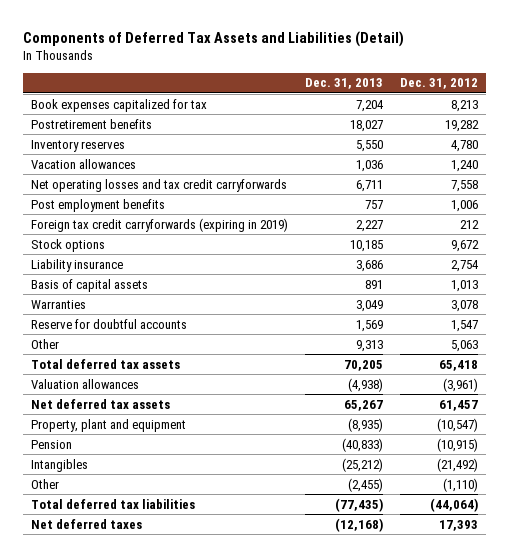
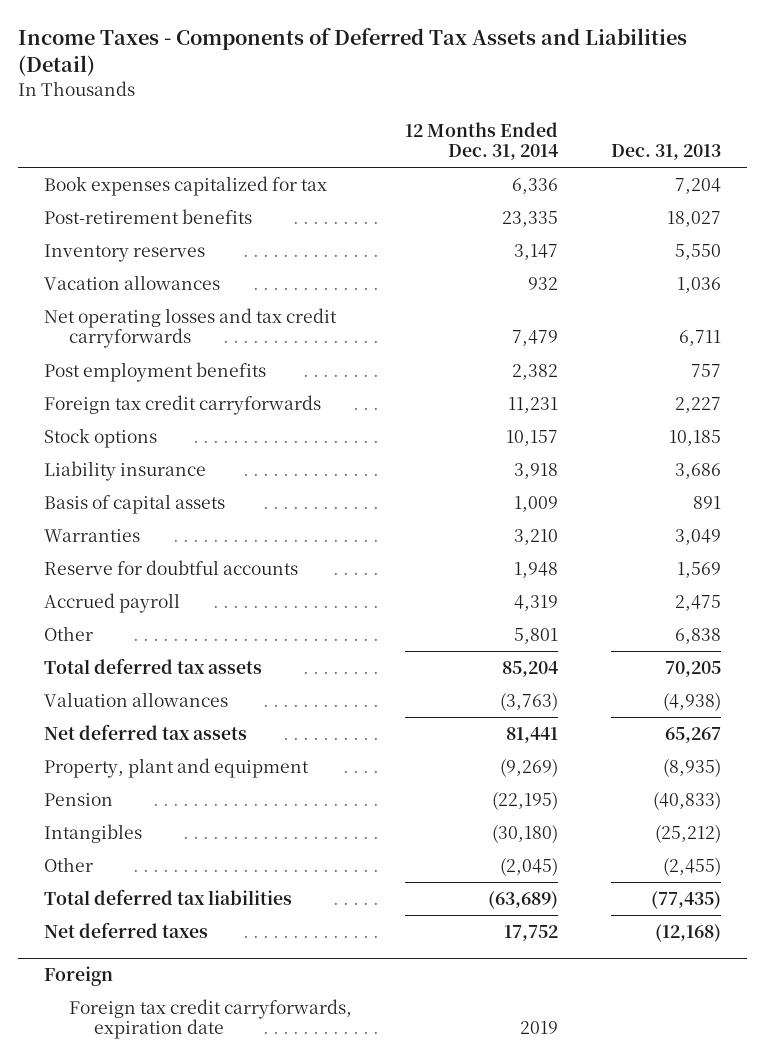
[22,30,404,47] Components of Deferred Tax Assets and Liabilities (Detail) -> [17,28,687,77] Income Taxes - Components of Deferred Tax Assets and Liabilities (Detail)
[399,78,478,90] Dec. 31, 2012 -> none
none -> [404,121,558,161] 12 Months Ended Dec. 31, 2014
[31,118,153,129] Postretirement benefits -> [44,208,253,224] Post-retirement benefits
[31,217,289,232] Foreign tax credit carryforwards (expiring in 2019) -> [44,394,322,415] Foreign tax credit carryforwards
none -> [44,592,181,613] Accrued payroll
[355,339,383,352] 9,313 -> [674,627,721,644] 6,838
none -> [44,966,114,987] Foreign
none -> [69,998,353,1040] Foreign tax credit carryforwards, expiration date

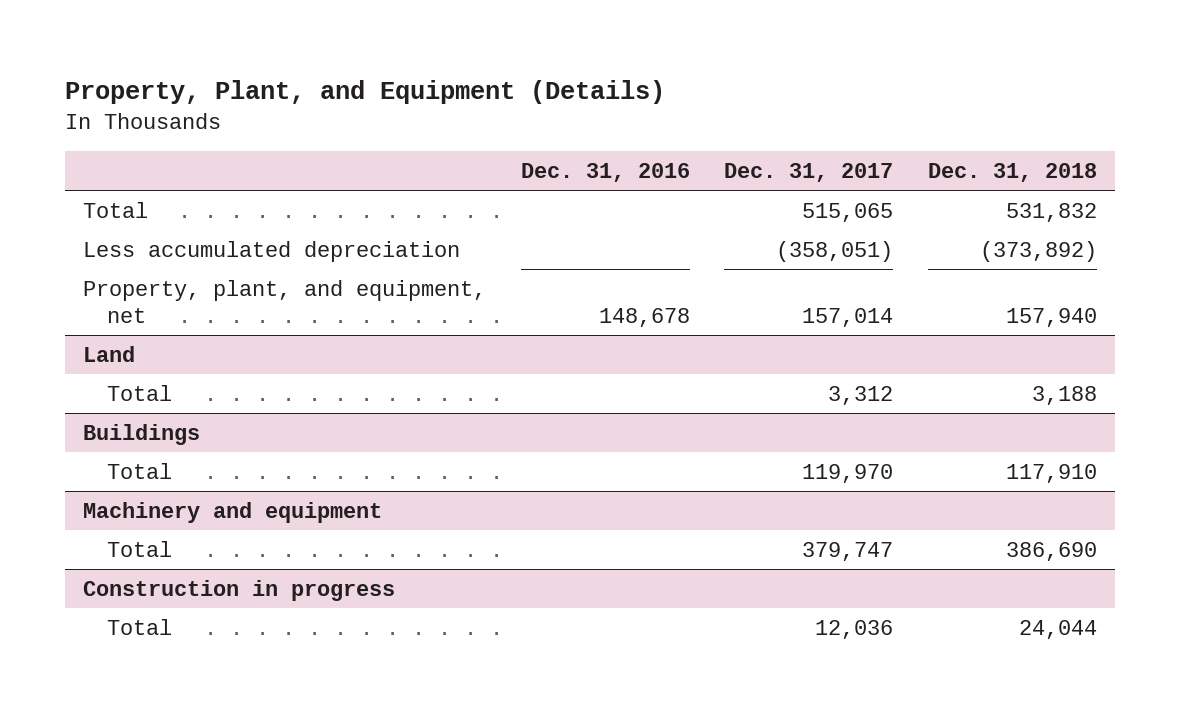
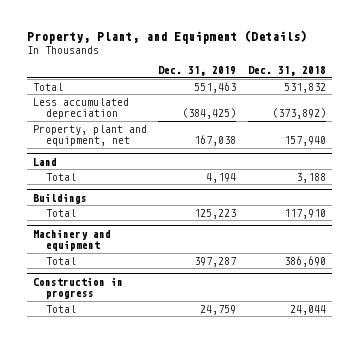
[520,163,690,183] Dec. 31, 2016 -> none
[724,163,894,183] Dec. 31, 2017 -> none
none -> [158,66,237,77] Dec. 31, 2019
[82,279,486,323] Property, plant, and equipment, net -> [32,124,147,147] Property, plant and equipment, net

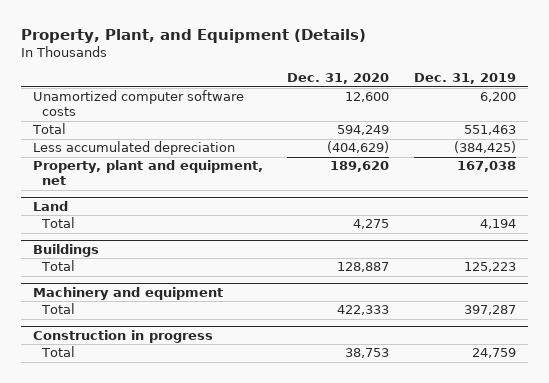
[247,66,326,77] Dec. 31, 2018 -> none
none -> [287,73,390,85] Dec. 31, 2020
none -> [32,90,244,117] Unamortized computer software costs

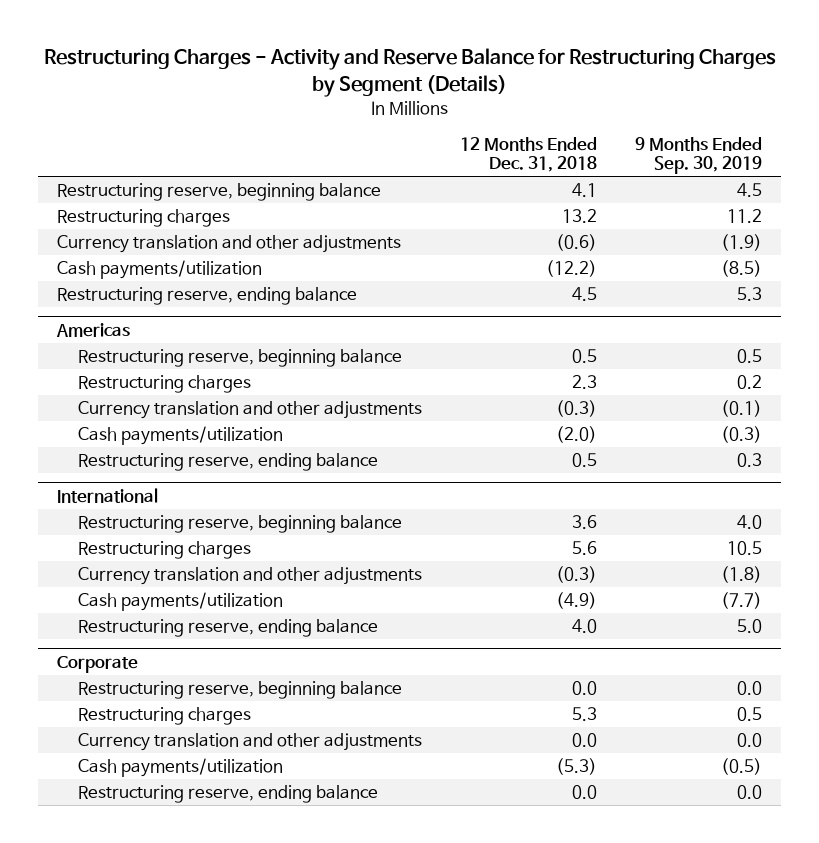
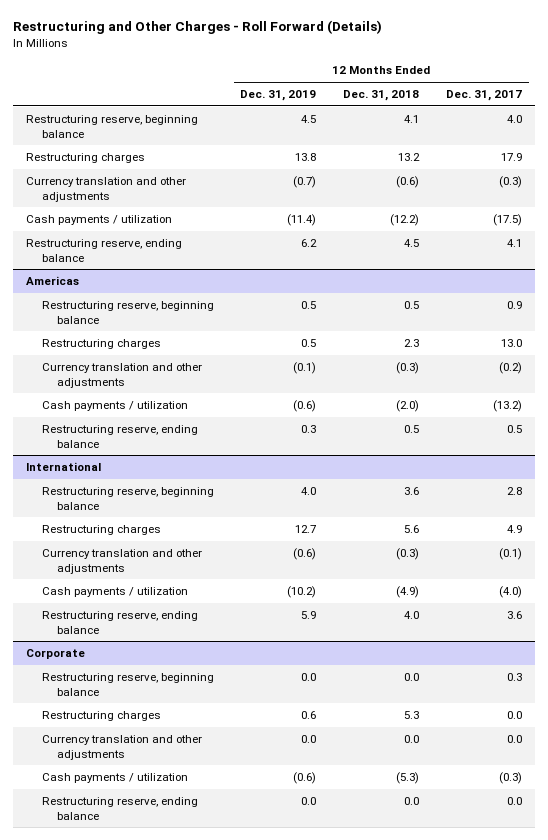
[43,48,776,97] Restructuring Charges - Activity and Reserve Balance for Restructuring Charges by Segment (Details) -> [12,20,382,35] Restructuring and Other Charges - Roll Forward (Details)
[635,136,763,175] 9 Months Ended Sep. 30, 2019 -> none
none -> [240,90,317,102] Dec. 31, 2019
none -> [445,90,522,102] Dec. 31, 2017
[56,260,262,280] Cash payments/utilization -> [26,214,173,225] Cash payments / utilization
[78,426,284,446] Cash payments/utilization -> [41,400,188,411] Cash payments / utilization
[78,592,284,612] Cash payments/utilization -> [41,586,188,597] Cash payments / utilization
[78,758,284,778] Cash payments/utilization -> [41,772,188,783] Cash payments / utilization

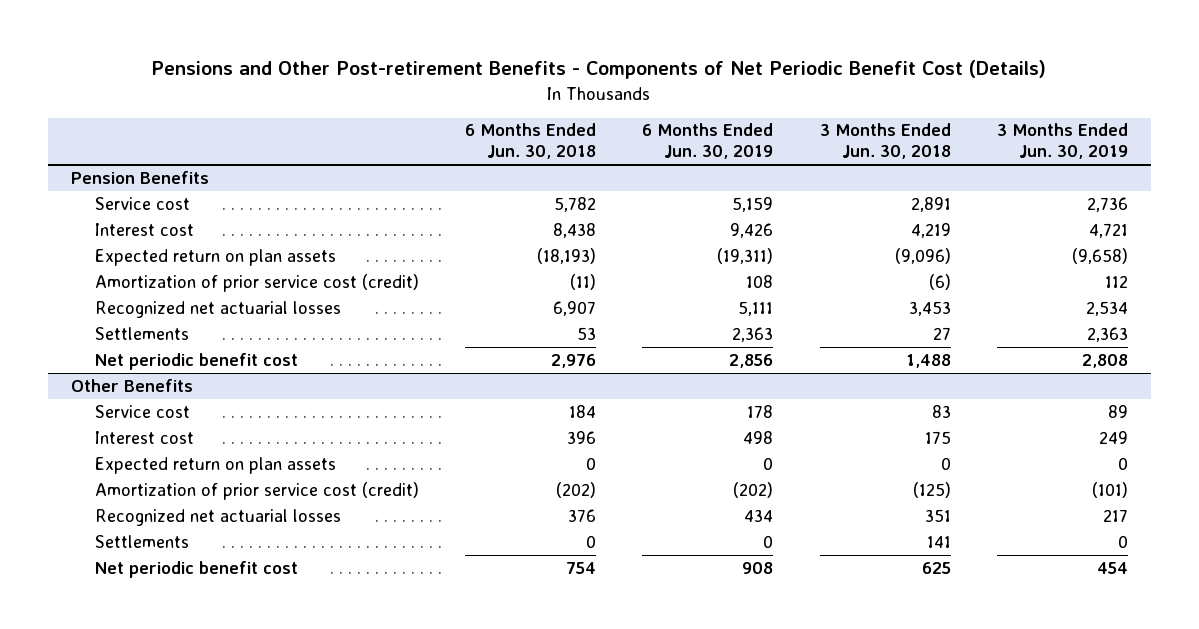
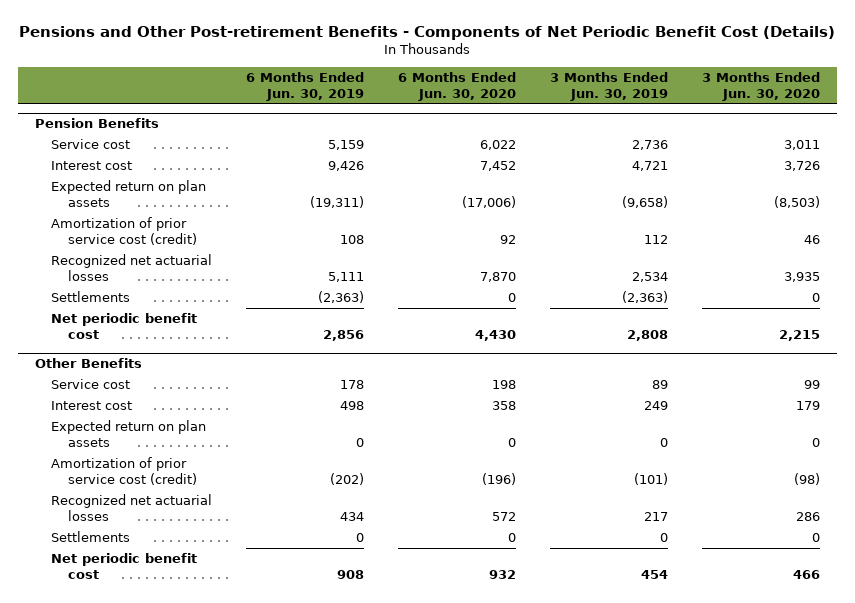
[465,123,597,160] 6 Months Ended Jun. 30, 2018 -> none
[819,123,951,160] 3 Months Ended Jun. 30, 2018 -> none
none -> [398,71,517,102] 6 Months Ended Jun. 30, 2020
none -> [702,71,821,102] 3 Months Ended Jun. 30, 2020
[732,326,774,342] 2,363 -> [318,290,365,303] (2,363)
[1086,326,1128,342] 2,363 -> [622,290,669,303] (2,363)

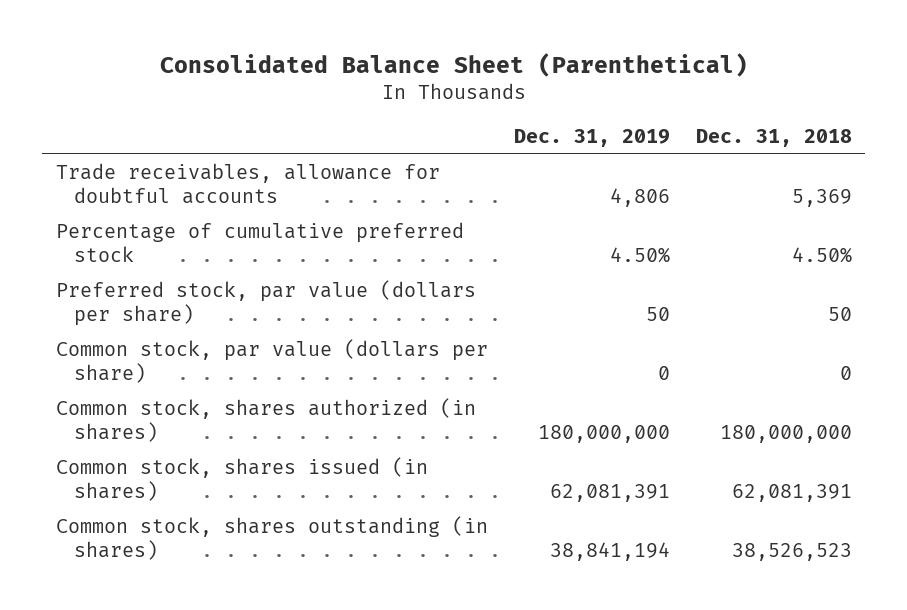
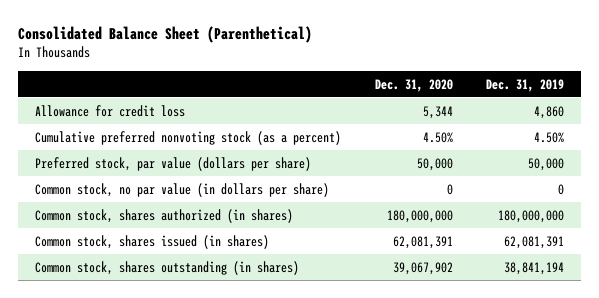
[695,128,852,147] Dec. 31, 2018 -> none
none -> [374,78,453,92] Dec. 31, 2020
[55,163,440,204] Trade receivables, allowance for doubtful accounts -> [34,104,185,117] Allowance for credit loss
[609,187,670,207] 4,806 -> [534,105,565,119] 4,860
[55,222,464,262] Percentage of cumulative preferred stock -> [34,130,341,145] Cumulative preferred nonvoting stock (as a percent)
[645,306,670,321] 50 -> [528,157,565,171] 50,000
[55,339,488,383] Common stock, par value (dollars per share) -> [34,182,329,197] Common stock, no par value (in dollars per share)

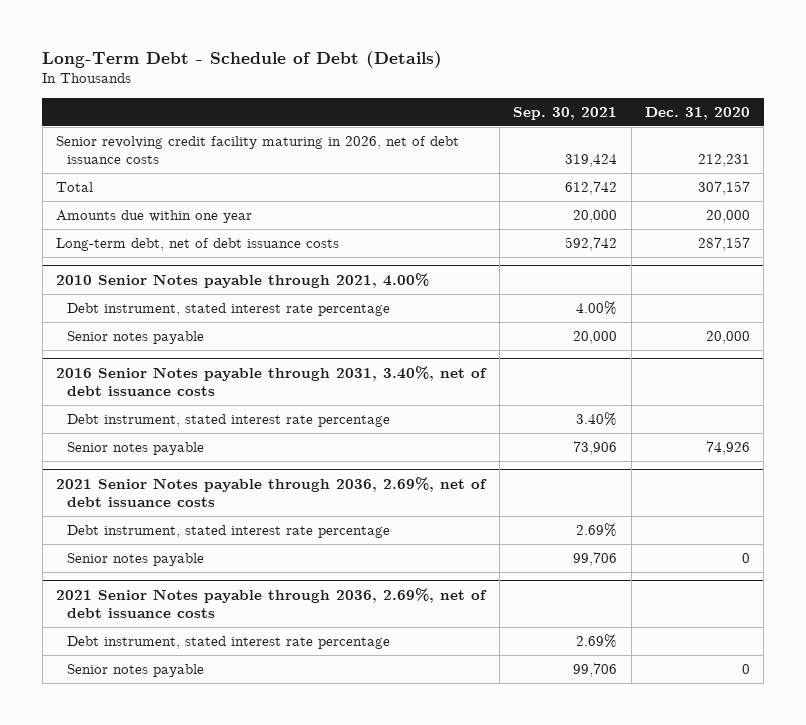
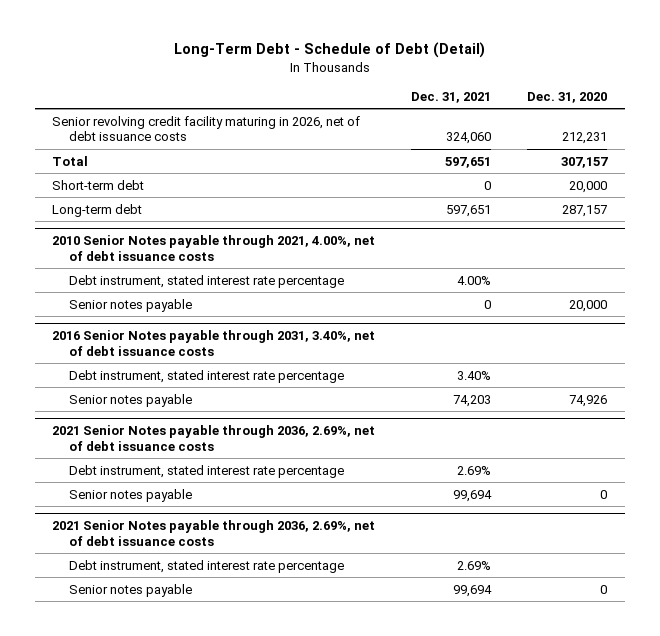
[42,51,443,69] Long-Term Debt - Schedule of Debt (Details) -> [173,42,485,59] Long-Term Debt - Schedule of Debt (Detail)
[513,106,618,120] Sep. 30, 2021 -> none
none -> [411,91,492,103] Dec. 31, 2021
[56,209,253,223] Amounts due within one year -> [52,179,145,190] Short-term debt
[56,237,340,251] Long-term debt, net of debt issuance costs -> [52,203,143,217] Long-term debt
[56,272,430,288] 2010 Senior Notes payable through 2021, 4.00% -> [52,235,376,261] 2010 Senior Notes payable through 2021, 4.00%, net of debt issuance costs

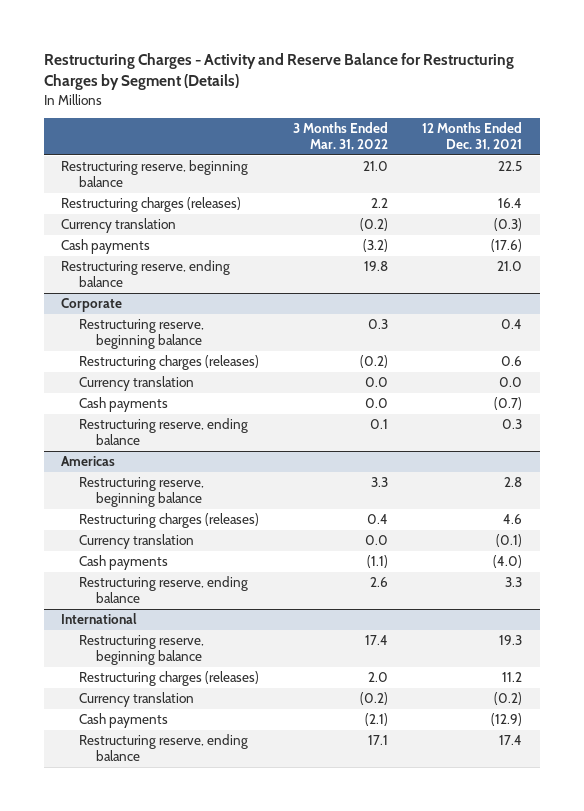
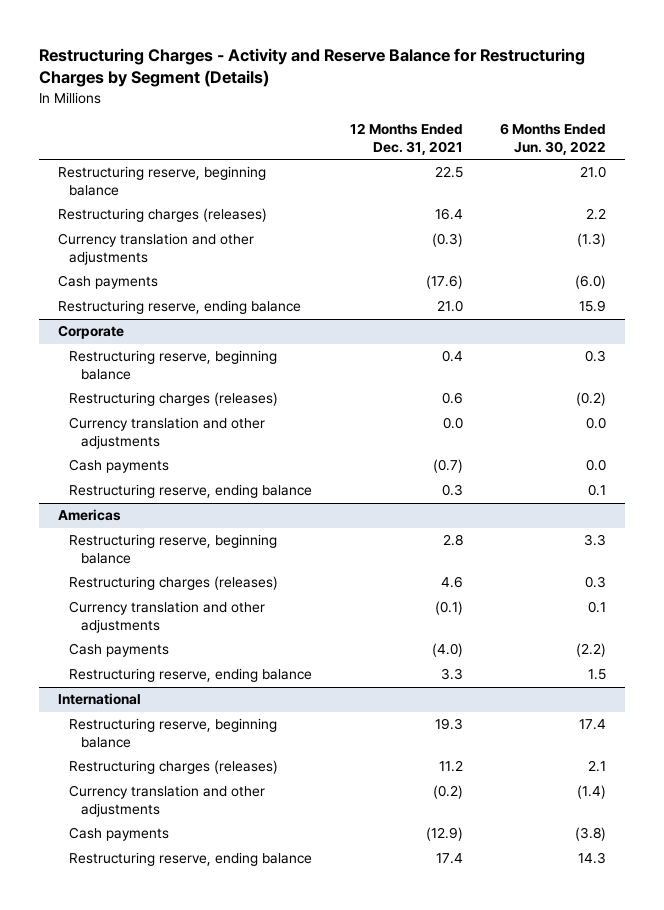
[292,122,388,151] 3 Months Ended Mar. 31, 2022 -> none
none -> [500,123,607,155] 6 Months Ended Jun. 30, 2022
[61,218,177,234] Currency translation -> [57,233,254,265] Currency translation and other adjustments
[78,376,194,392] Currency translation -> [69,417,266,449] Currency translation and other adjustments
[78,534,194,550] Currency translation -> [69,601,266,633] Currency translation and other adjustments
[78,692,194,708] Currency translation -> [69,785,266,817] Currency translation and other adjustments

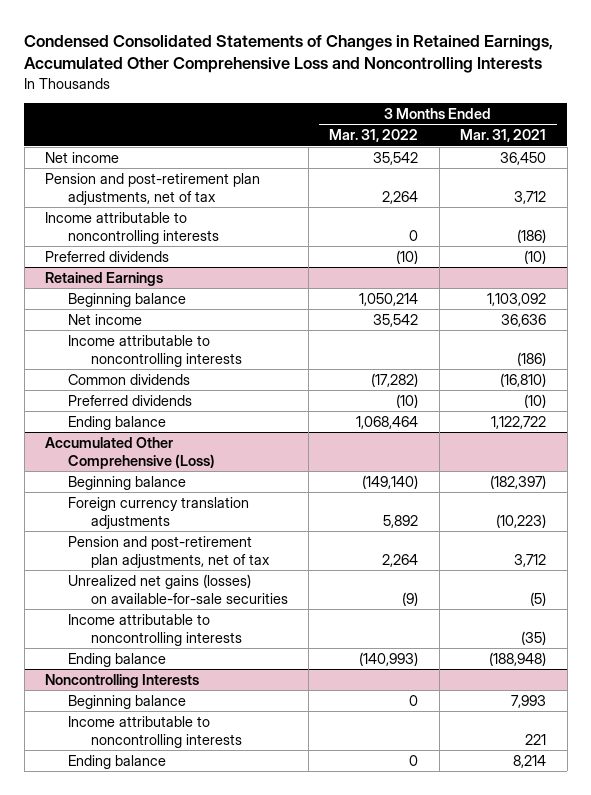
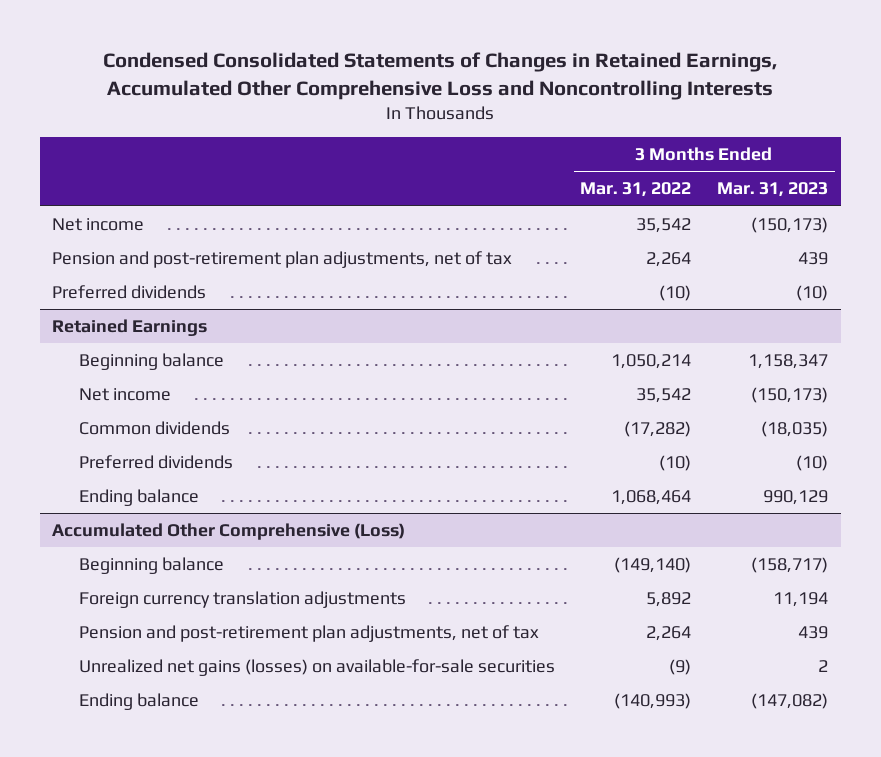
[460,129,547,143] Mar. 31, 2021 -> none
none -> [717,182,829,198] Mar. 31, 2023
[45,211,219,244] Income attributable to noncontrolling interests -> none
[67,334,242,367] Income attributable to noncontrolling interests -> none
[67,613,242,646] Income attributable to noncontrolling interests -> none
[45,673,200,688] Noncontrolling Interests -> none
[67,694,186,709] Beginning balance -> none
[67,715,242,748] Income attributable to noncontrolling interests -> none
[67,754,166,769] Ending balance -> none

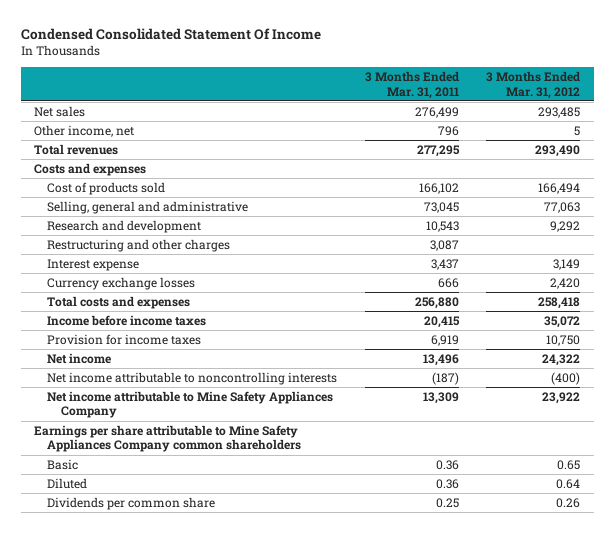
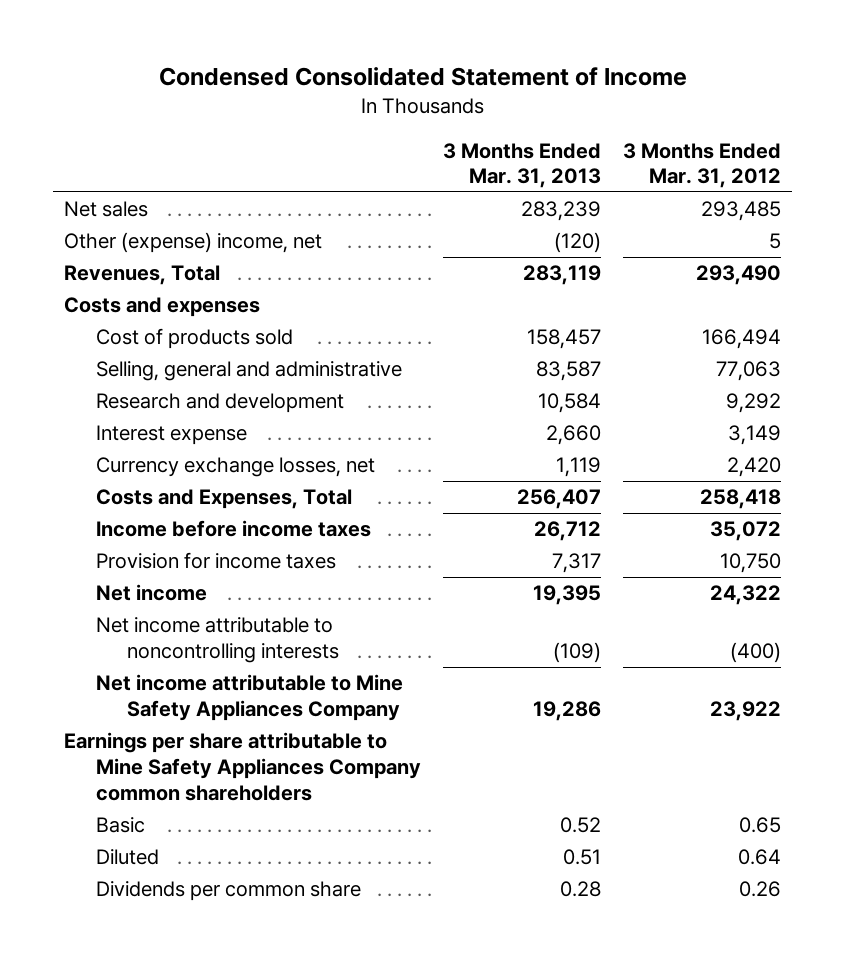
[20,28,321,41] Condensed Consolidated Statement Of Income -> [158,67,687,87] Condensed Consolidated Statement of Income
[364,71,459,99] 3 Months Ended Mar. 31, 2011 -> none
none -> [442,142,601,189] 3 Months Ended Mar. 31, 2013
[34,124,135,137] Other income, net -> [64,232,323,254] Other (expense) income, net
[34,143,119,155] Total revenues -> [64,265,221,286] Revenues, Total
[47,238,231,252] Restructuring and other charges -> none
[47,276,196,290] Currency exchange losses -> [95,457,375,478] Currency exchange losses, net
[47,295,191,309] Total costs and expenses -> [95,489,352,510] Costs and Expenses, Total

